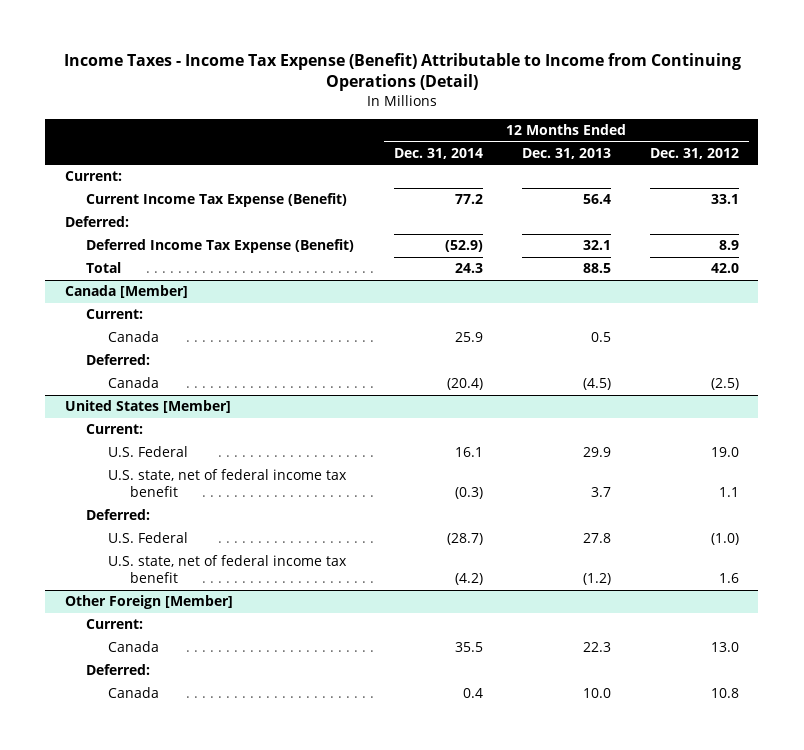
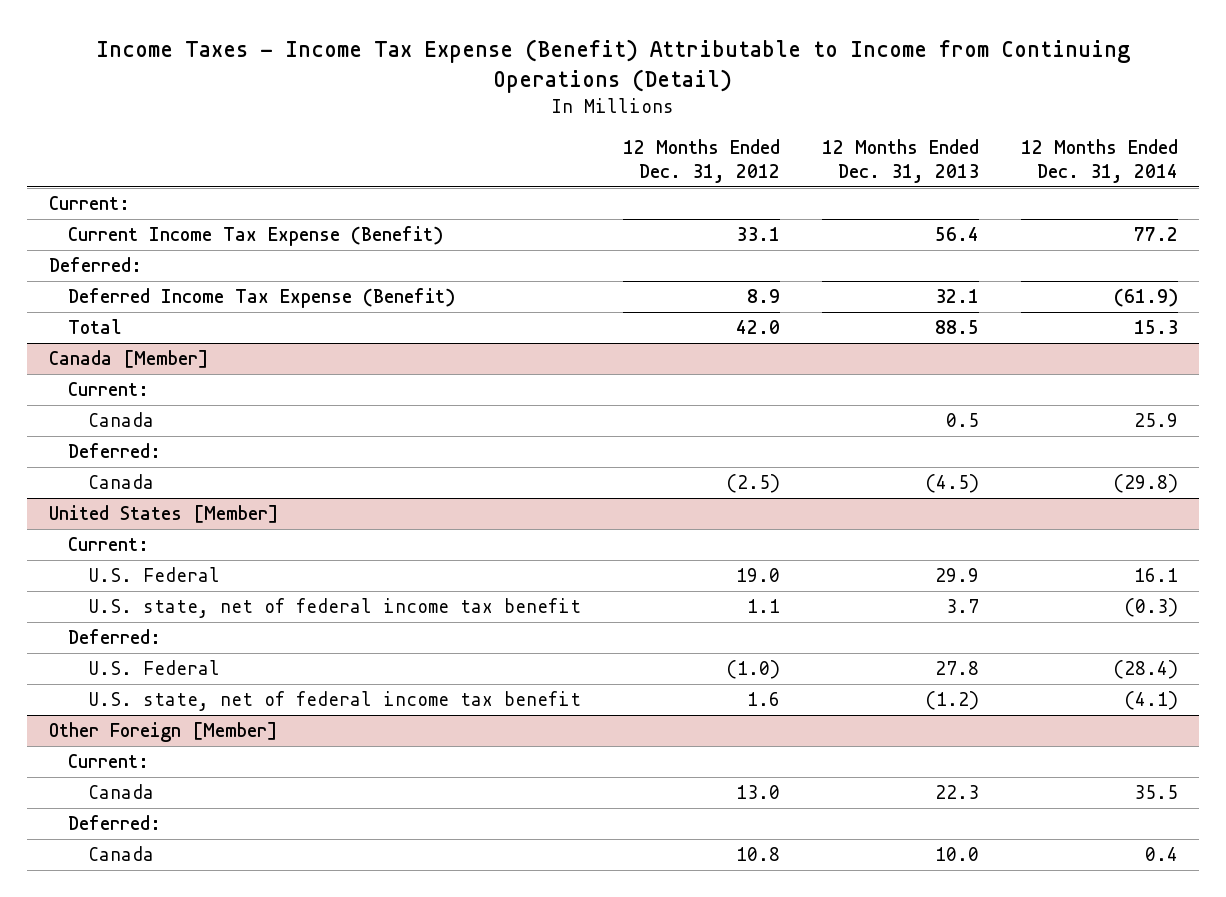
[444,240,483,253] (52.9) -> [1113,288,1178,308] (61.9)
[454,263,483,274] 24.3 -> [1133,320,1178,335] 15.3
[446,378,483,391] (20.4) -> [1112,474,1178,494] (29.8)
[446,533,483,546] (28.7) -> [1112,660,1178,680] (28.4)
[454,573,483,586] (4.2) -> [1123,691,1178,711] (4.1)

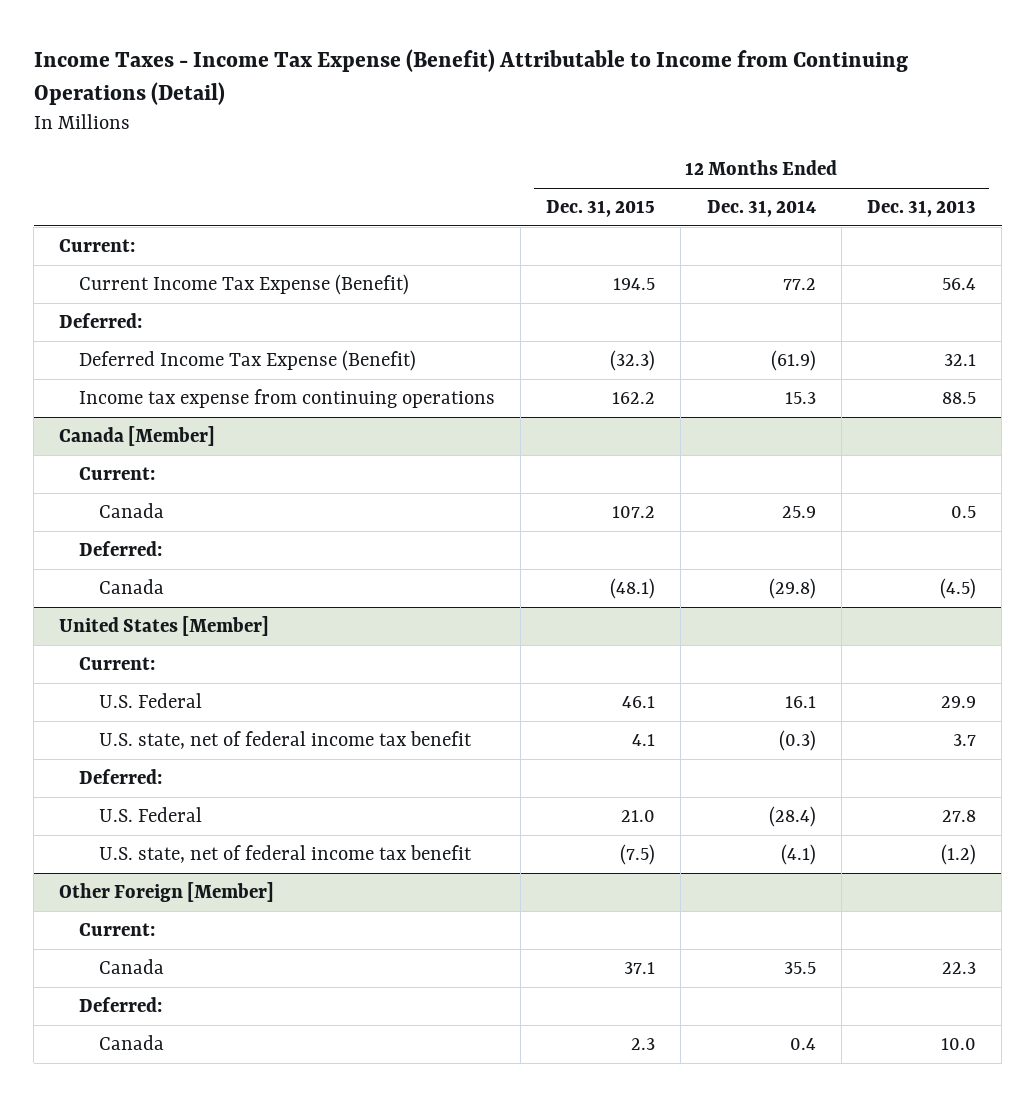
[622,139,780,184] 12 Months Ended Dec. 31, 2012 -> none
none -> [546,200,656,218] Dec. 31, 2015
[68,319,123,335] Total -> [79,389,496,409] Income tax expense from continuing operations

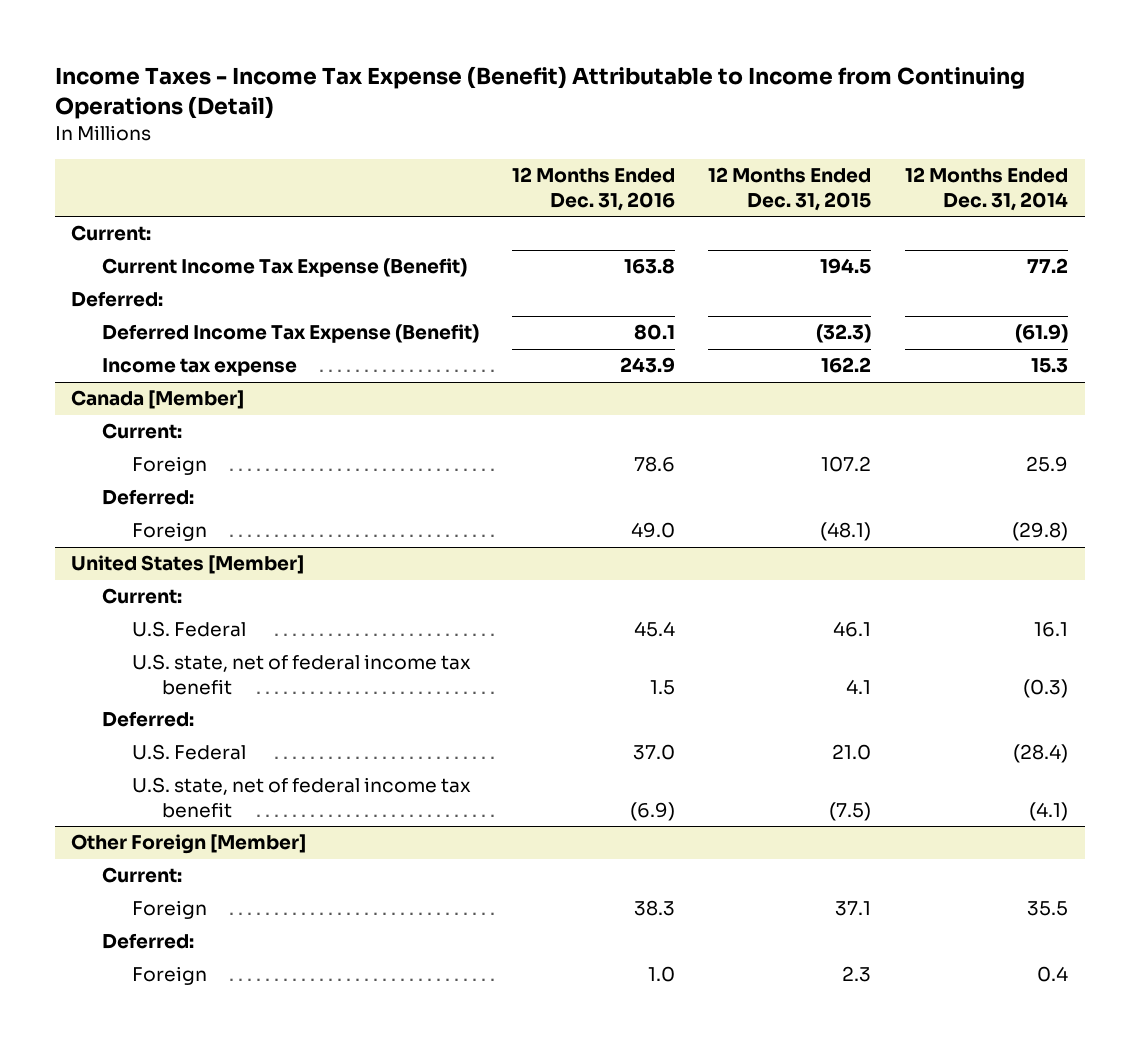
[866,200,976,218] Dec. 31, 2013 -> none
none -> [512,167,676,212] 12 Months Ended Dec. 31, 2016
[79,389,496,409] Income tax expense from continuing operations -> [101,358,297,377] Income tax expense
[98,503,164,519] Canada -> [131,456,207,476] Foreign
[98,579,164,595] Canada -> [131,522,207,542] Foreign
[98,959,164,975] Canada -> [131,900,207,920] Foreign
[98,1035,164,1051] Canada -> [131,966,207,986] Foreign

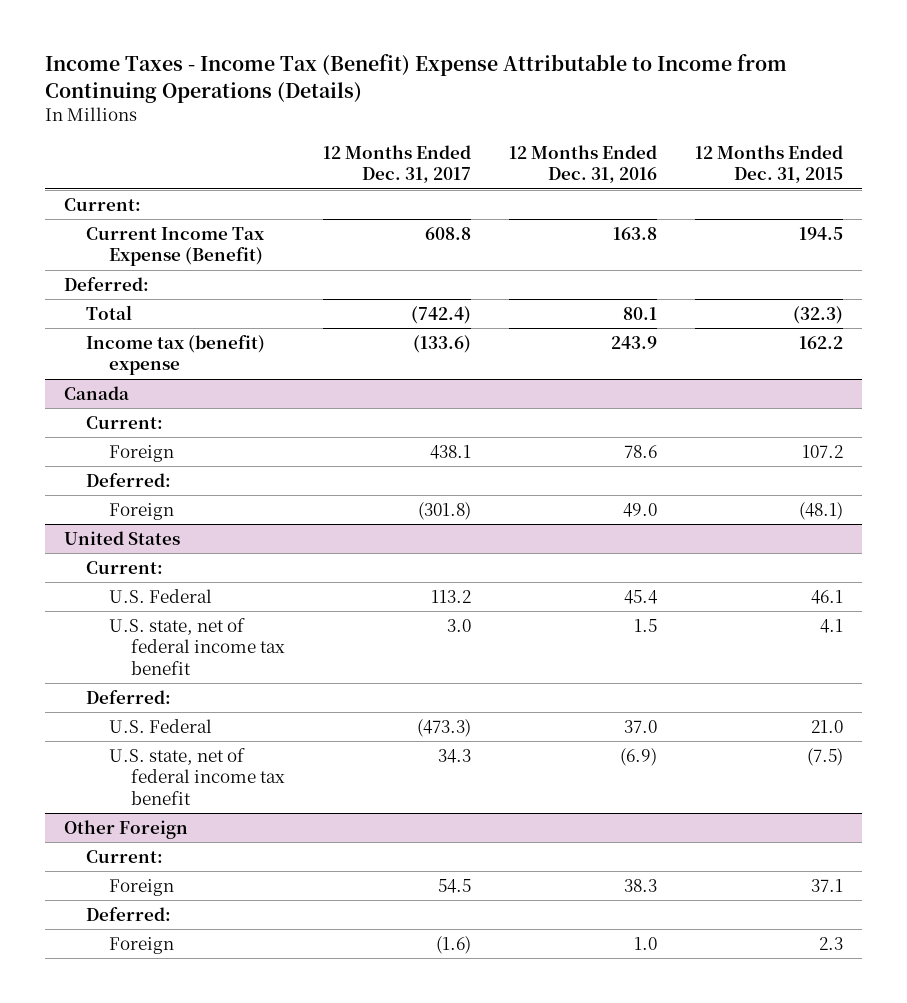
[54,66,1025,120] Income Taxes - Income Tax Expense (Benefit) Attributable to Income from Continuing Operations (Detail) -> [44,54,787,103] Income Taxes - Income Tax (Benefit) Expense Attributable to Income from Continuing Operations (Details)
[904,167,1068,212] 12 Months Ended Dec. 31, 2014 -> none
none -> [323,144,472,184] 12 Months Ended Dec. 31, 2017
[101,324,479,344] Deferred Income Tax Expense (Benefit) -> [86,304,133,320] Total
[101,358,297,377] Income tax expense -> [86,334,266,376] Income tax (benefit) expense
[71,390,245,410] Canada [Member] -> [63,385,129,400] Canada
[71,555,305,575] United States [Member] -> [63,530,180,545] United States
[71,834,307,855] Other Foreign [Member] -> [63,819,188,839] Other Foreign

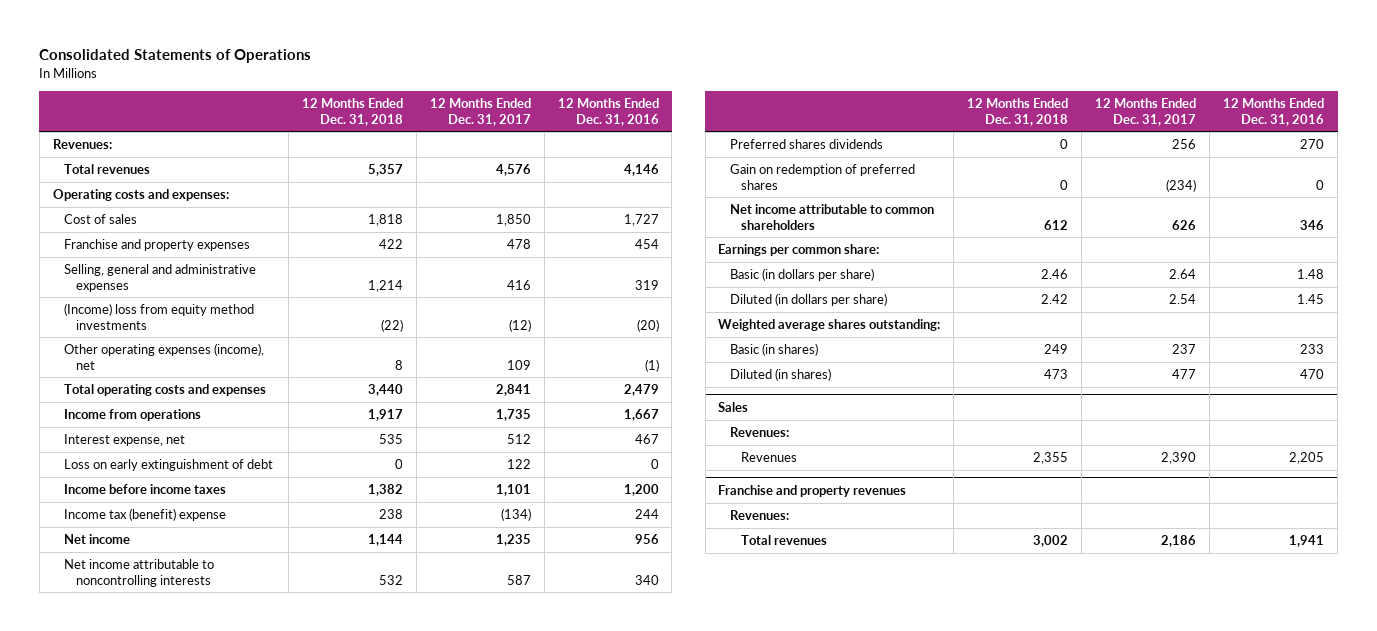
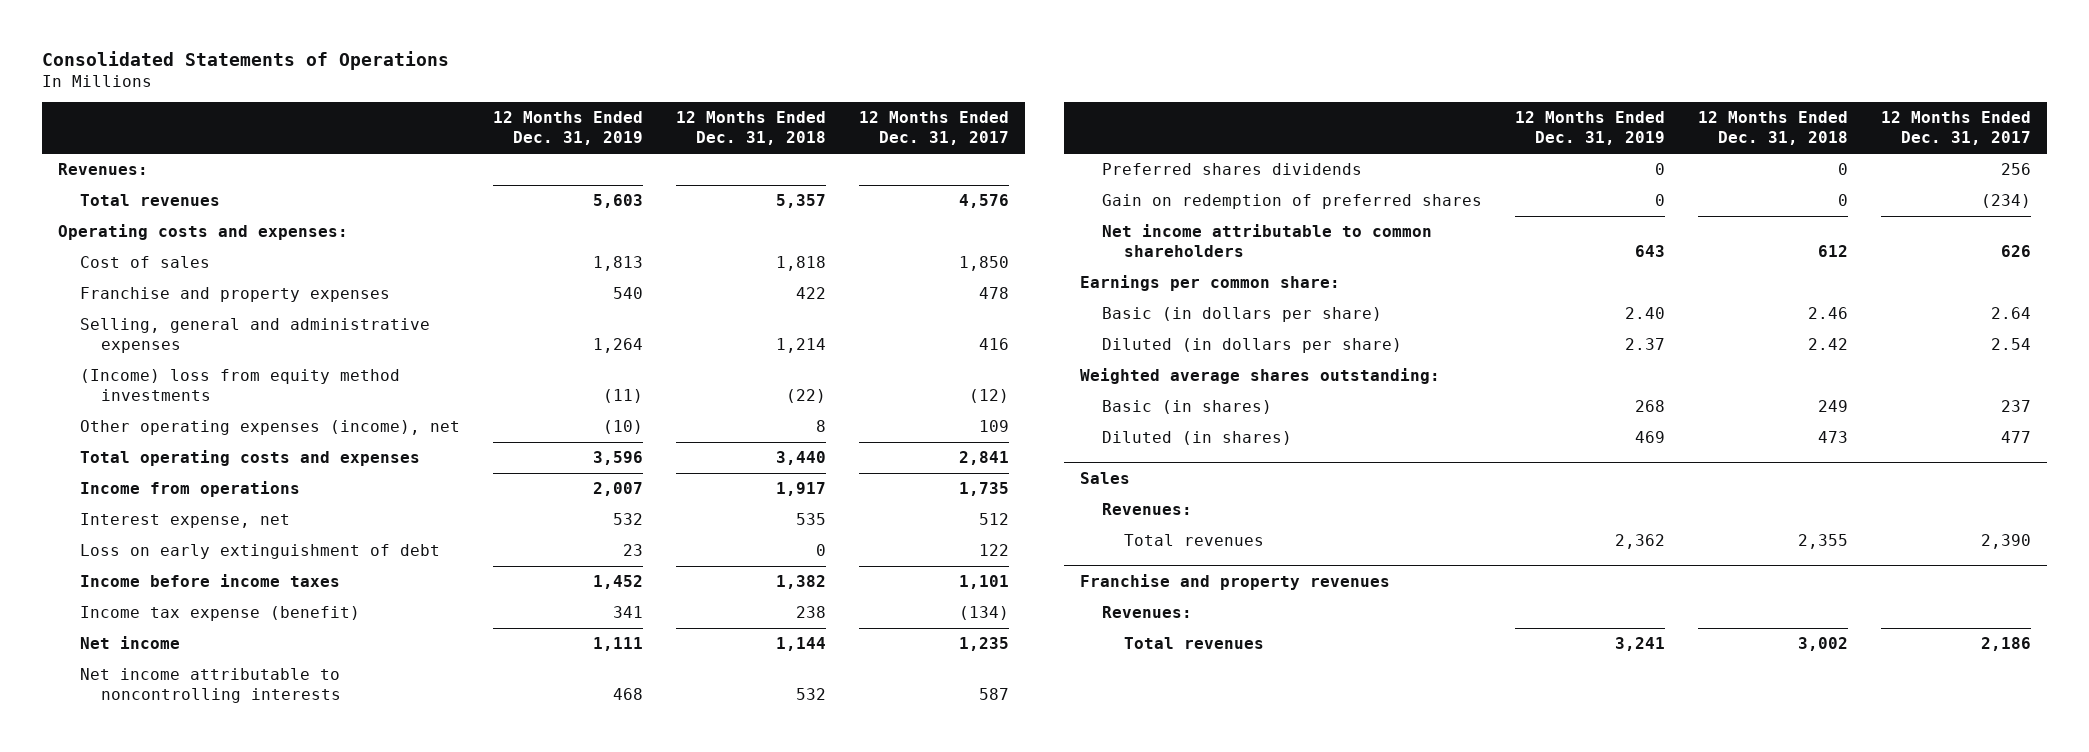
[557,98,659,126] 12 Months Ended Dec. 31, 2016 -> none
none -> [492,111,643,146] 12 Months Ended Dec. 31, 2019
[64,508,227,522] Income tax (benefit) expense -> [79,606,360,622] Income tax expense (benefit)
[741,452,798,463] Revenues -> [1123,534,1264,547] Total revenues

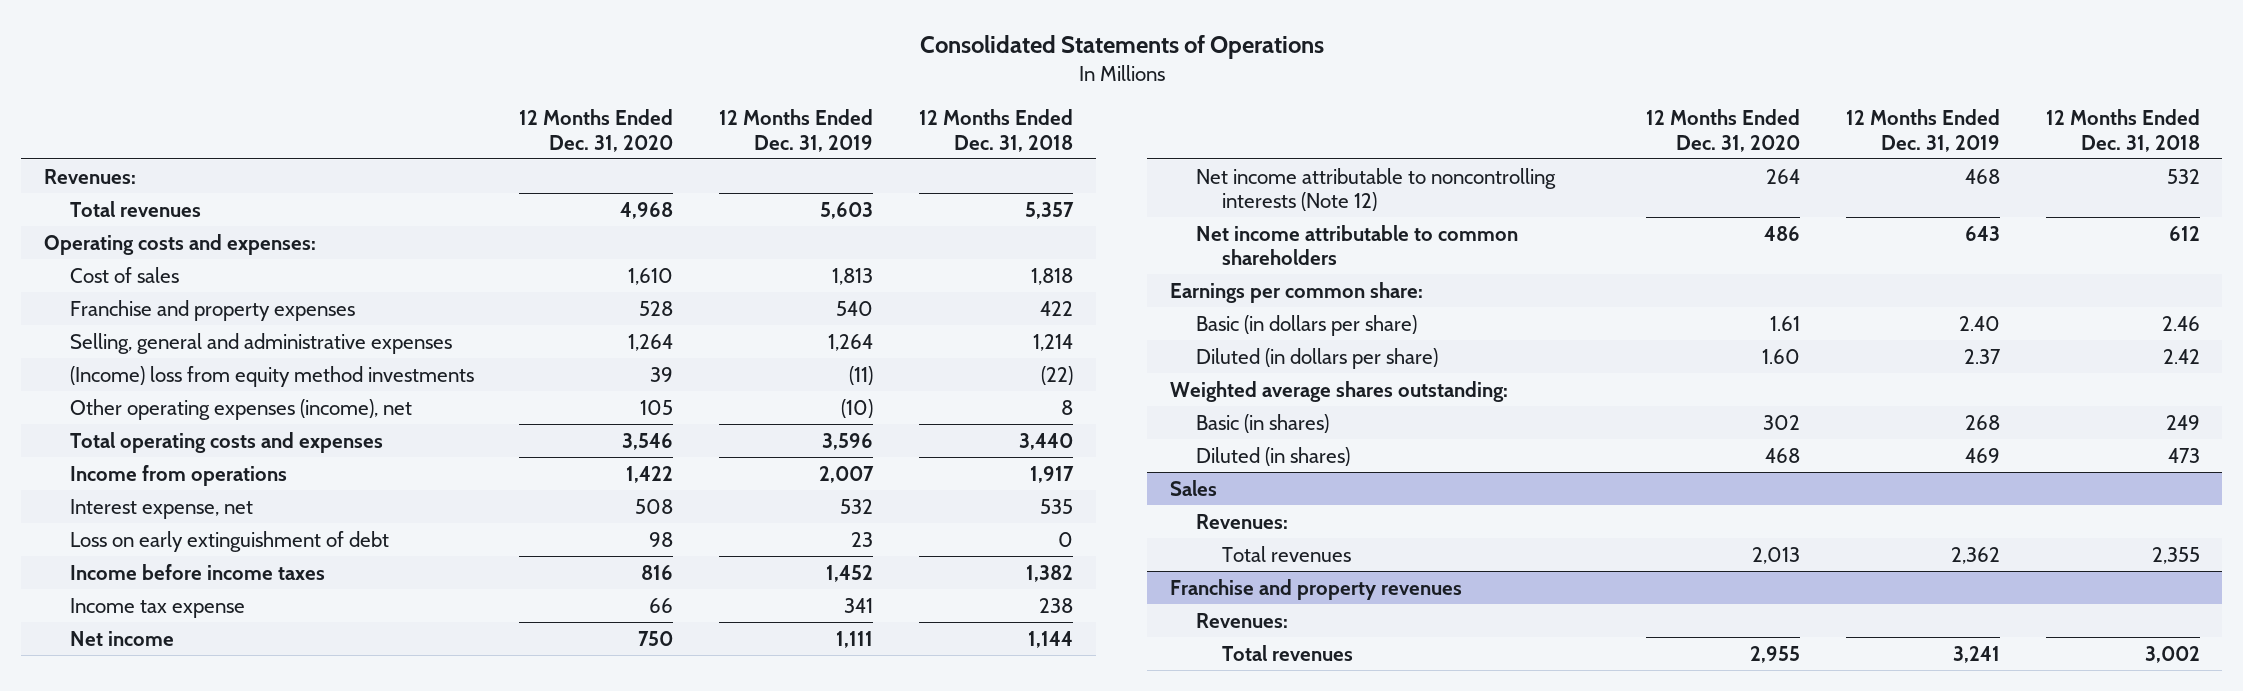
[858,111,1009,146] 12 Months Ended Dec. 31, 2017 -> none
none -> [519,109,674,152] 12 Months Ended Dec. 31, 2020
[79,606,360,622] Income tax expense (benefit) -> [69,597,245,618] Income tax expense
[1102,163,1363,176] Preferred shares dividends -> none
[1102,194,1483,210] Gain on redemption of preferred shares -> none
[79,668,342,703] Net income attributable to noncontrolling interests -> [1196,167,1557,212] Net income attributable to noncontrolling interests (Note 12)

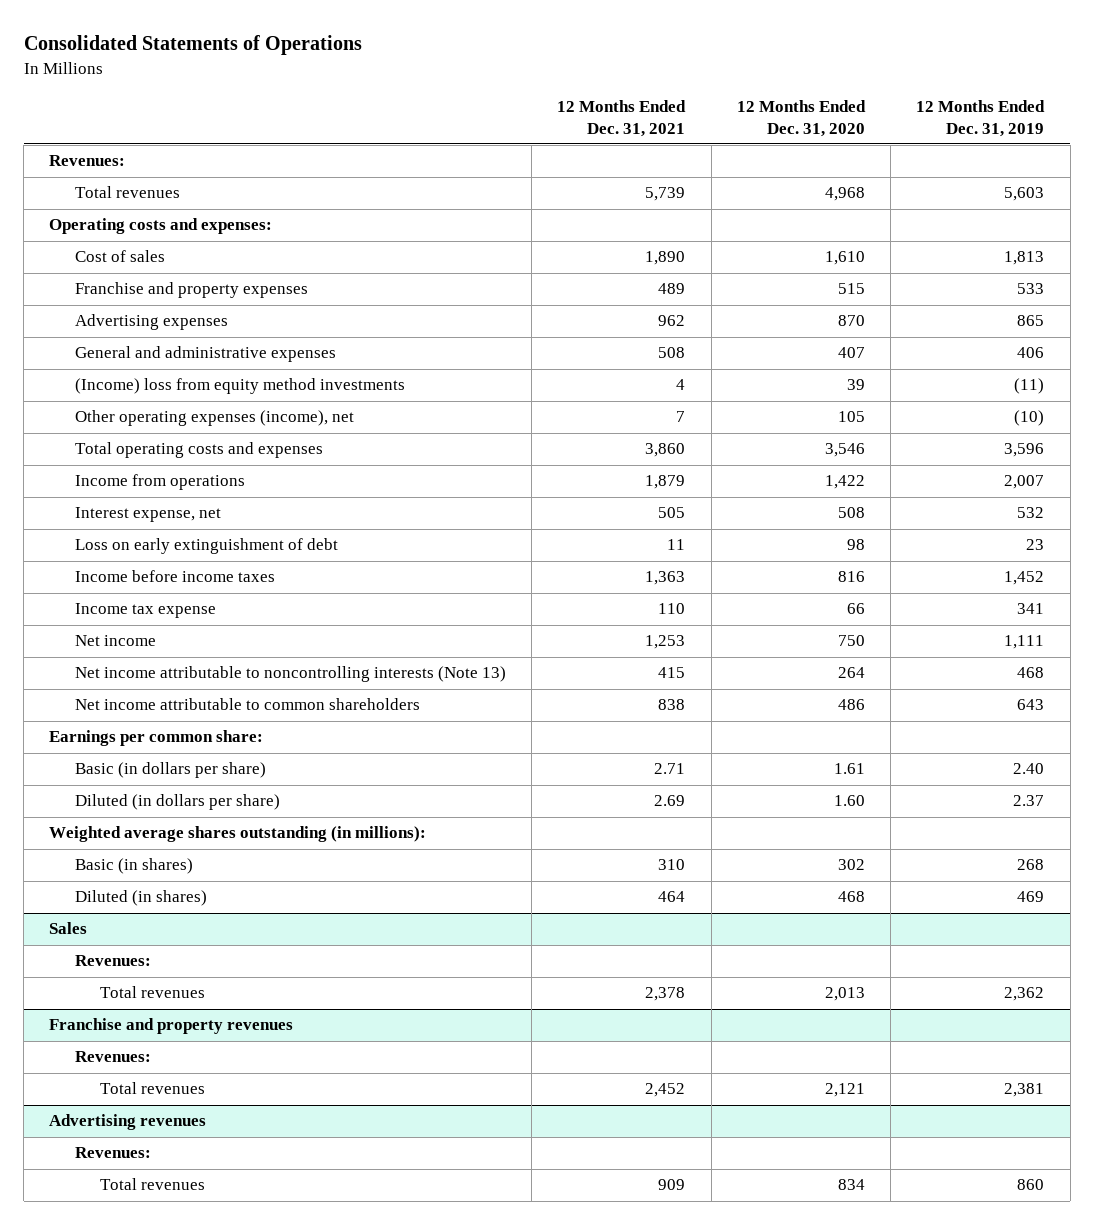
[918,109,1073,152] 12 Months Ended Dec. 31, 2018 -> none
none -> [557,100,687,137] 12 Months Ended Dec. 31, 2021
[639,300,674,316] 528 -> [837,283,865,295] 515
[836,300,874,316] 540 -> [1017,283,1045,295] 533
none -> [74,314,228,331] Advertising expenses
[69,332,452,354] Selling, general and administrative expenses -> [74,346,336,363] General and administrative expenses
[628,333,674,351] 1,264 -> [837,347,865,359] 407
[828,333,874,351] 1,264 -> [1017,347,1045,359] 406
[1196,167,1557,212] Net income attributable to noncontrolling interests (Note 12) -> [74,666,506,683] Net income attributable to noncontrolling interests (Note 13)
[1170,380,1509,402] Weighted average shares outstanding: -> [49,826,427,843] Weighted average shares outstanding (in millions):
[1750,645,1801,663] 2,955 -> [824,1083,865,1098] 2,121
[1952,645,2000,663] 3,241 -> [1004,1083,1045,1098] 2,381
none -> [49,1114,207,1131] Advertising revenues
none -> [74,1147,151,1159] Revenues:
none -> [100,1178,206,1191] Total revenues

